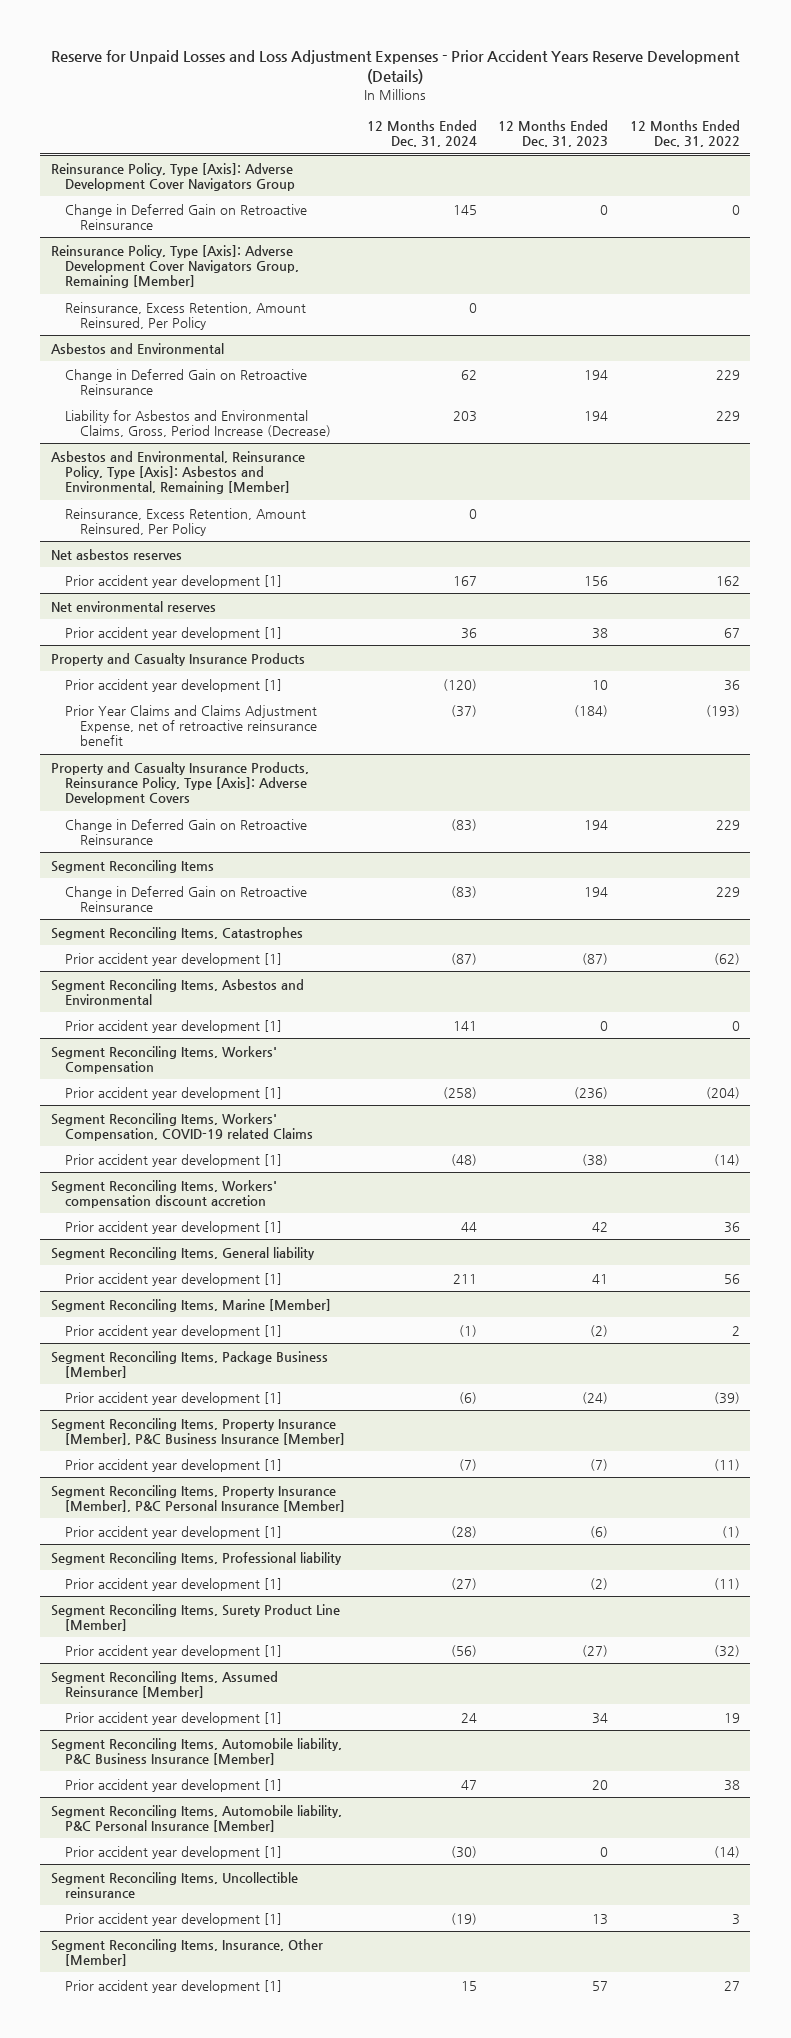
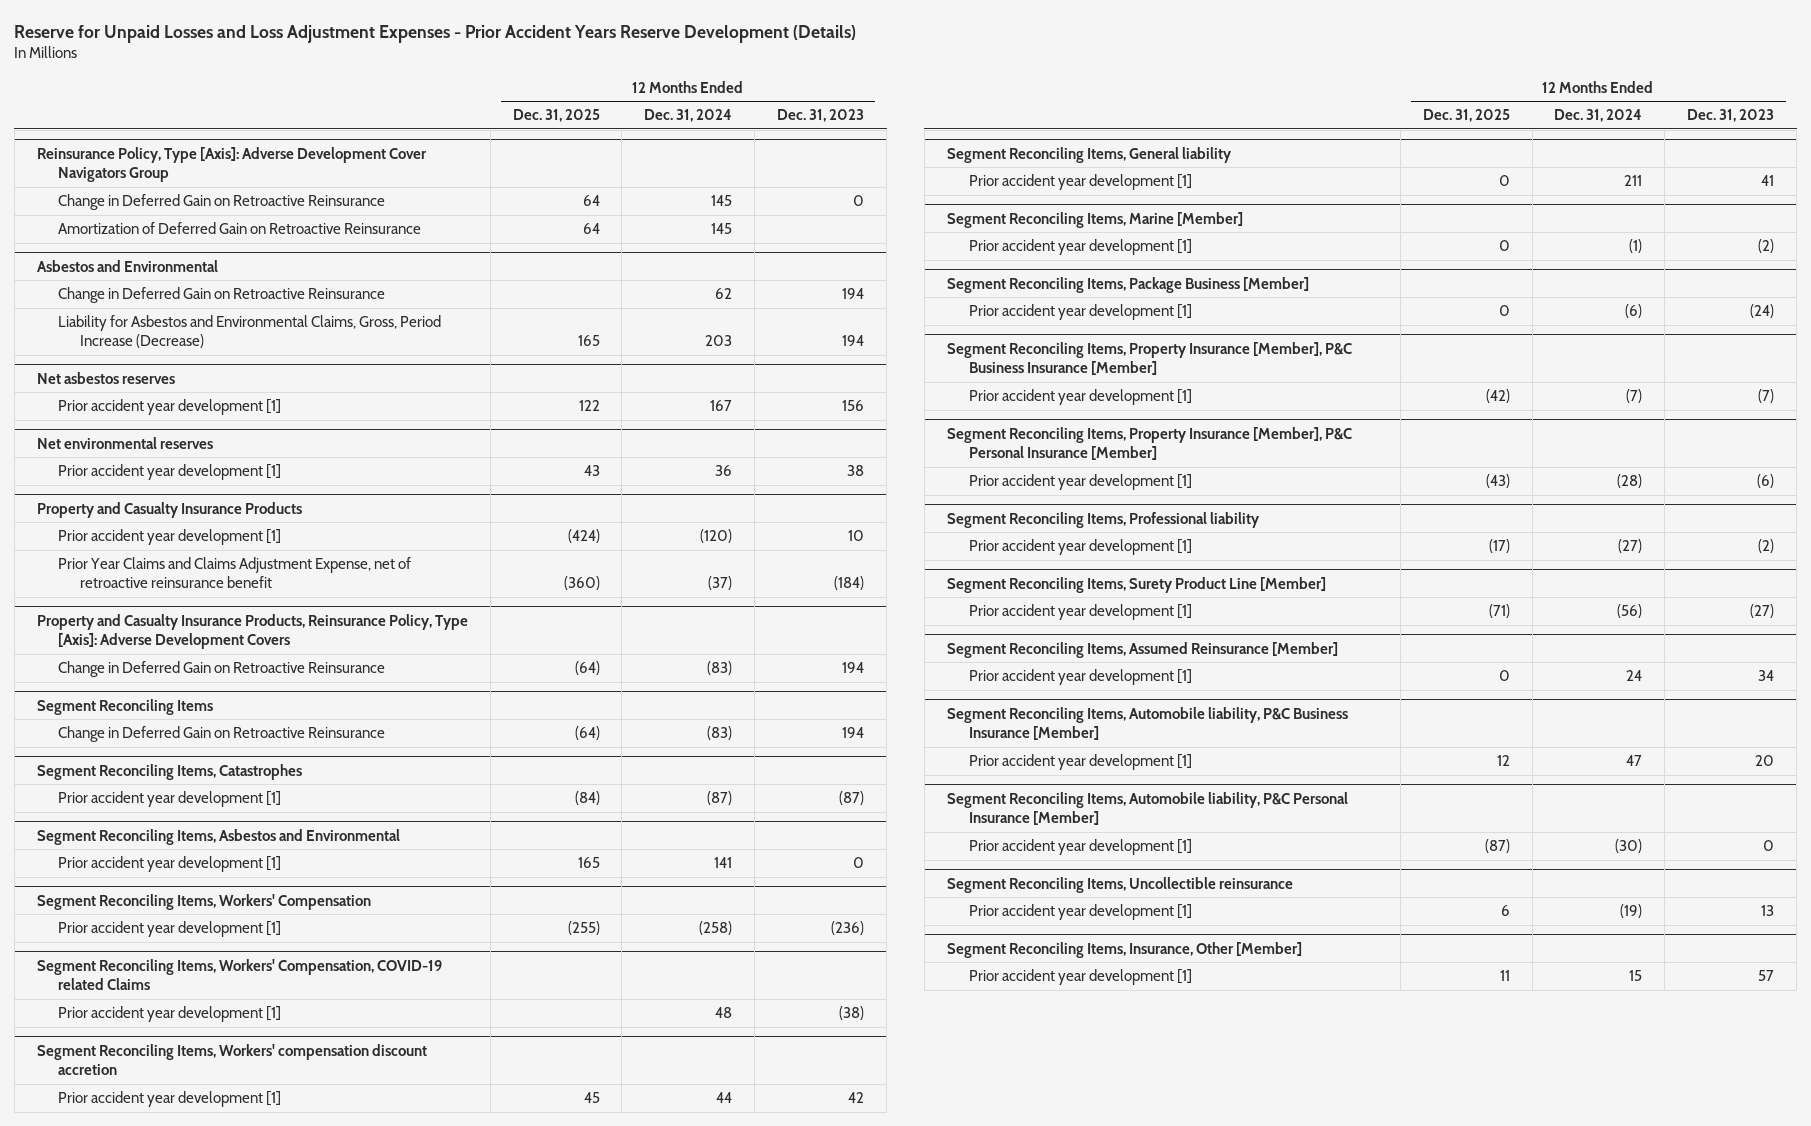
[629,119,740,148] 12 Months Ended Dec. 31, 2022 -> none
none -> [512,109,600,123] Dec. 31, 2025
[50,244,300,289] Reinsurance Policy, Type [Axis]: Adverse Development Cover Navigators Group, Remaining [Member] -> none
[65,301,307,330] Reinsurance, Excess Retention, Amount Reinsured, Per Policy -> none
none -> [58,222,422,235] Amortization of Deferred Gain on Retroactive Reinsurance
[50,450,305,495] Asbestos and Environmental, Reinsurance Policy, Type [Axis]: Asbestos and Environmental, Remaining [Member] -> none
[65,507,307,536] Reinsurance, Excess Retention, Amount Reinsured, Per Policy -> none
[450,1153,477,1166] (48) -> [715,1007,733,1019] 48

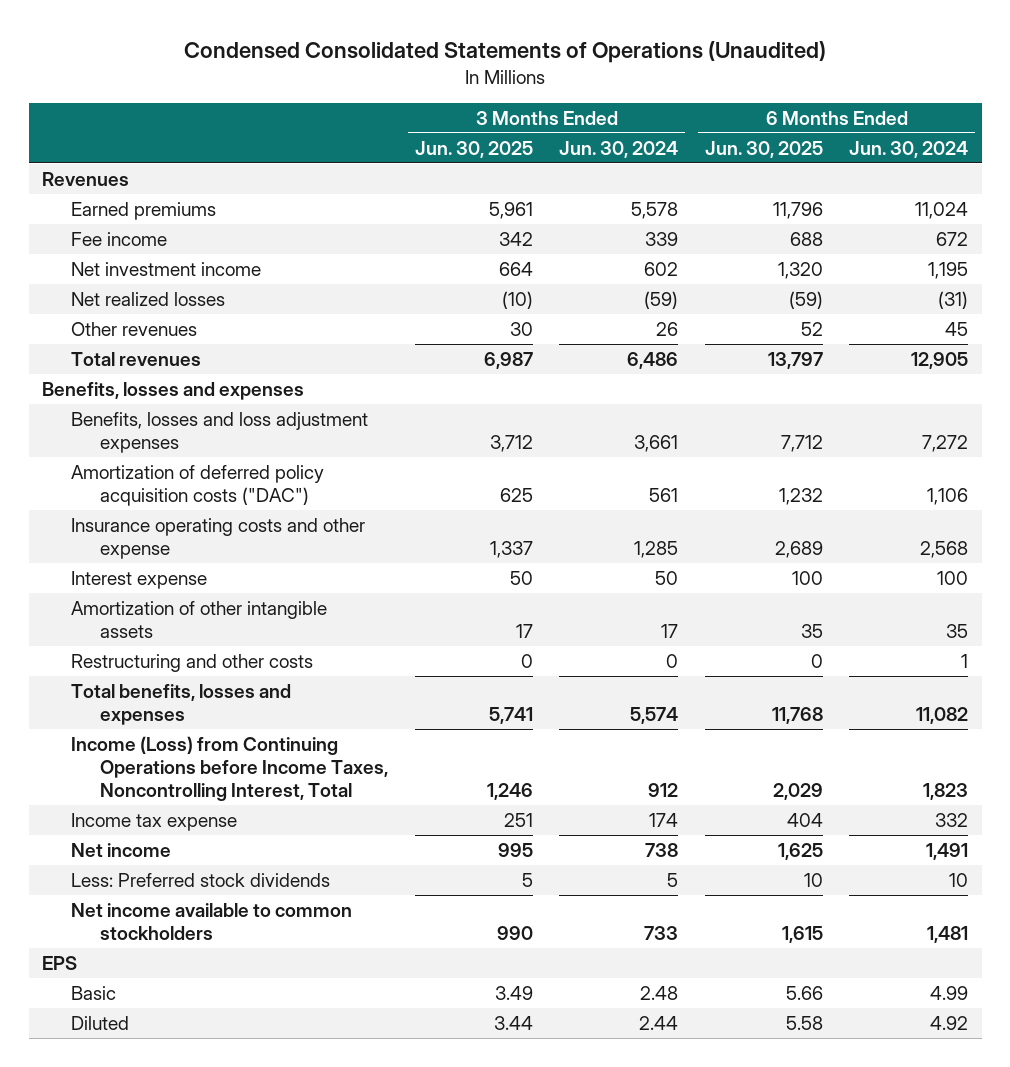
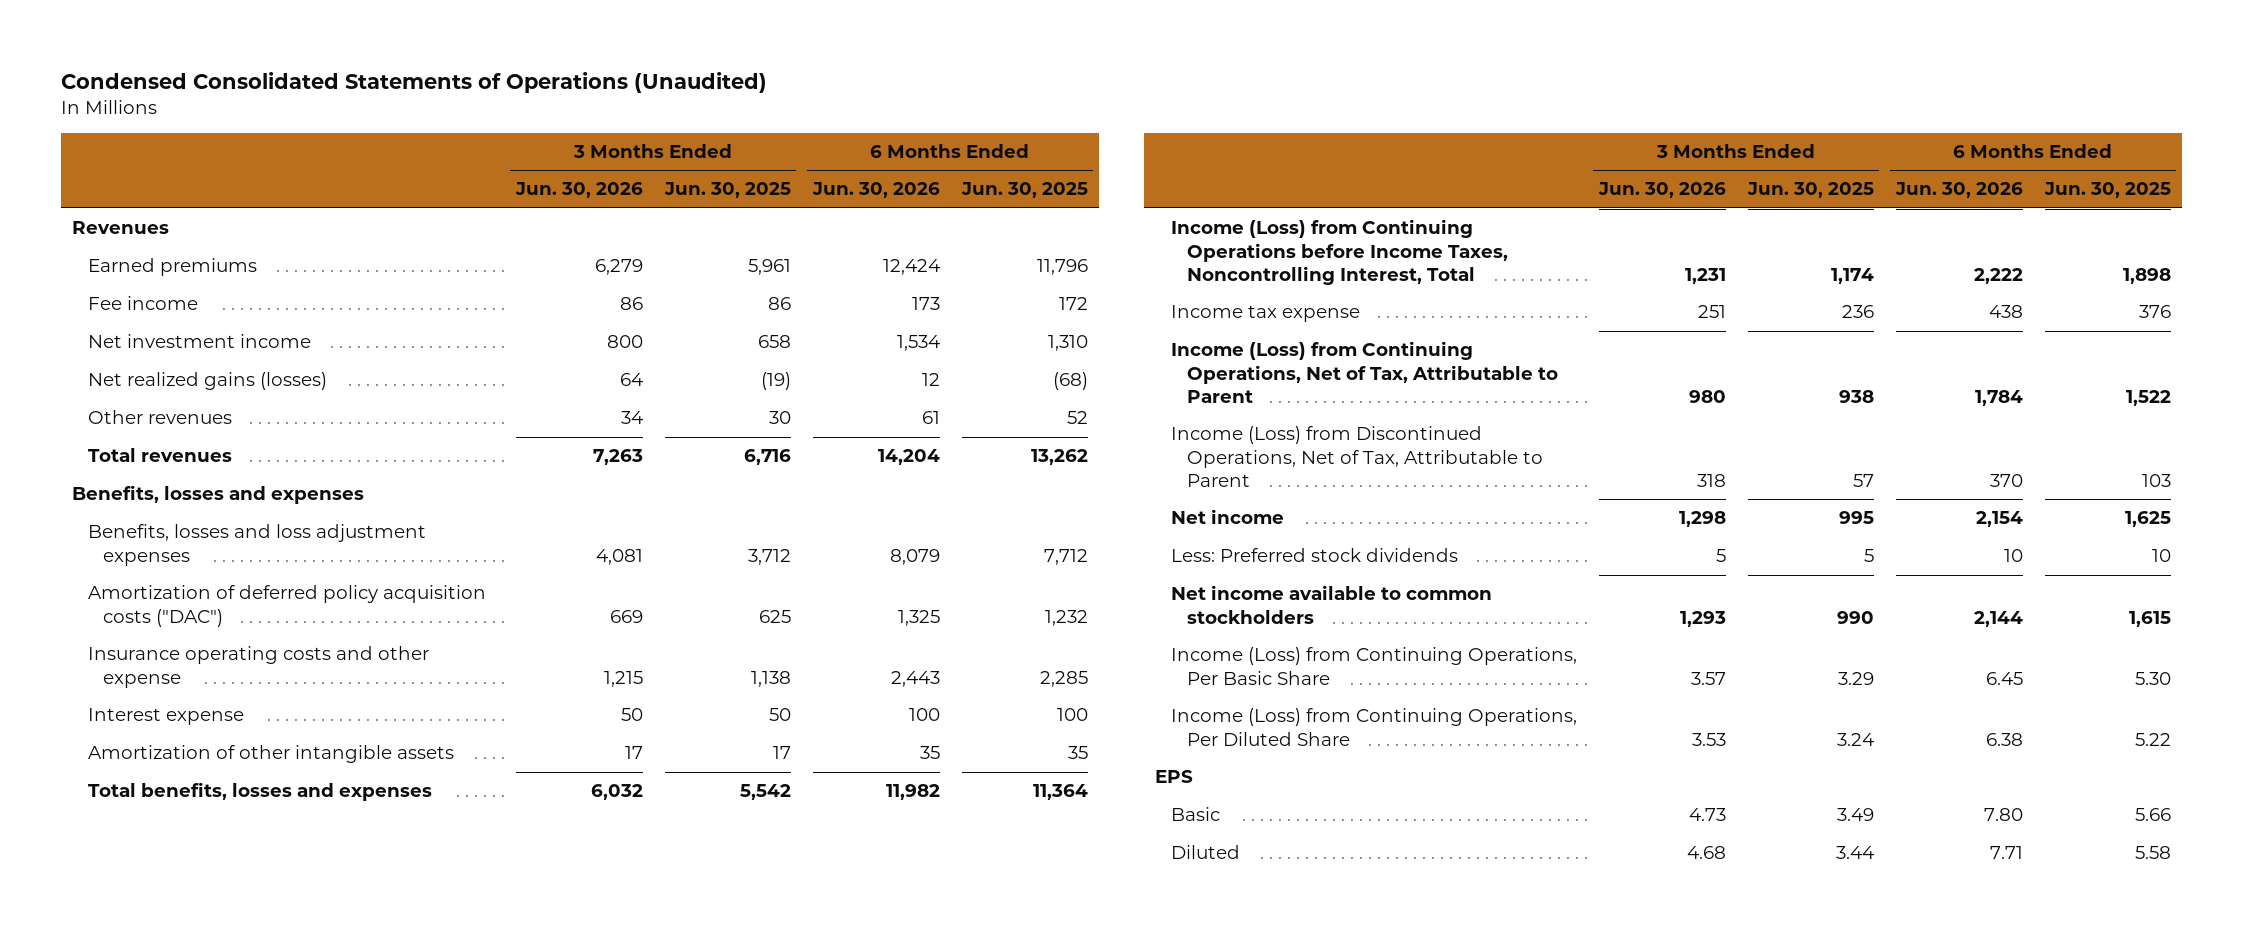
[559,140,679,158] Jun. 30, 2024 -> none
[849,140,969,158] Jun. 30, 2024 -> none
none -> [514,182,643,199] Jun. 30, 2026
none -> [811,182,940,199] Jun. 30, 2026
[498,231,533,246] 342 -> [767,297,791,311] 86
[789,231,823,246] 688 -> [1058,297,1088,311] 172
[498,261,533,276] 664 -> [757,335,791,349] 658
[777,261,823,279] 1,320 -> [1047,335,1088,352] 1,310
[71,291,226,306] Net realized losses -> [87,372,327,391] Net realized gains (losses)
[501,290,533,309] (10) -> [760,372,791,391] (19)
[788,290,823,309] (59) -> [1052,372,1088,391] (68)
[483,351,533,369] 6,987 -> [743,449,791,466] 6,716
[767,351,823,369] 13,797 -> [1030,449,1088,466] 13,262
[489,540,533,558] 1,337 -> [750,670,791,687] 1,138
[774,540,823,558] 2,689 -> [1039,670,1088,687] 2,285
[71,653,314,672] Restructuring and other costs -> none
[488,706,533,724] 5,741 -> [739,784,791,801] 5,542
[771,706,823,724] 11,768 -> [1032,784,1088,801] 11,364
[486,782,533,800] 1,246 -> [1830,267,1874,284] 1,174
[772,782,823,800] 2,029 -> [2122,267,2171,284] 1,898
[503,812,533,827] 251 -> [1841,305,1874,319] 236
[786,812,823,827] 404 -> [2138,305,2171,319] 376
none -> [1170,341,1558,403] Income (Loss) from Continuing Operations, Net of Tax, Attributable to Parent
none -> [1170,426,1543,487] Income (Loss) from Discontinued Operations, Net of Tax, Attributable to Parent
none -> [1170,647,1577,685] Income (Loss) from Continuing Operations, Per Basic Share
none -> [1170,708,1577,746] Income (Loss) from Continuing Operations, Per Diluted Share

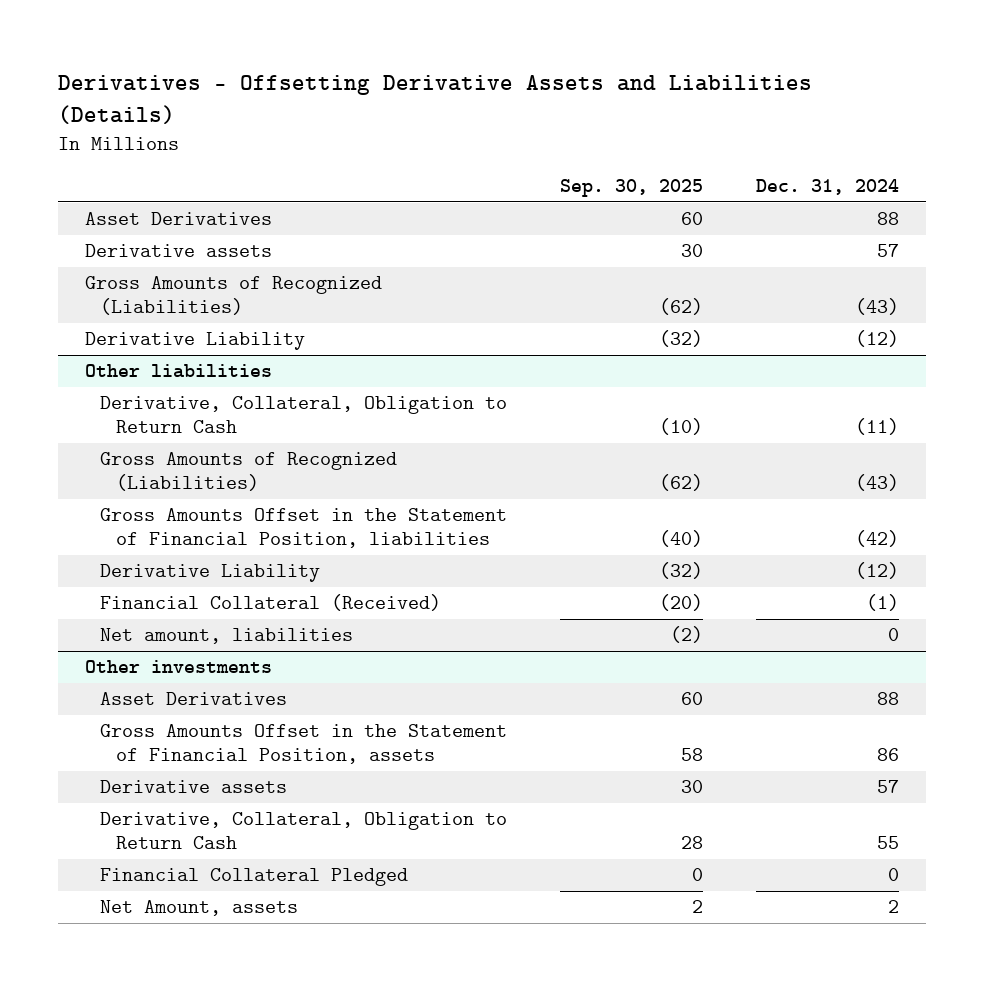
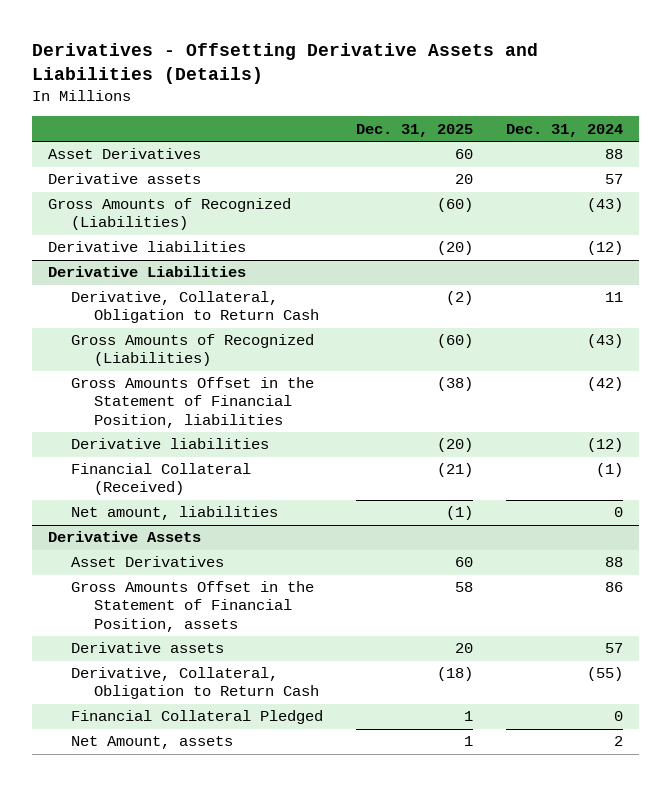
[560,179,704,198] Sep. 30, 2025 -> none
none -> [355,123,473,137] Dec. 31, 2025
[84,332,305,351] Derivative Liability -> [48,241,247,253] Derivative liabilities
[84,364,272,379] Other liabilities -> [48,266,247,278] Derivative Liabilities
[855,418,900,436] (11) -> [604,292,623,303] 11
[100,564,321,583] Derivative Liability -> [71,438,270,450] Derivative liabilities
[84,660,272,674] Other investments -> [48,531,202,543] Derivative Assets
[877,836,900,850] 55 -> [586,667,623,682] (55)

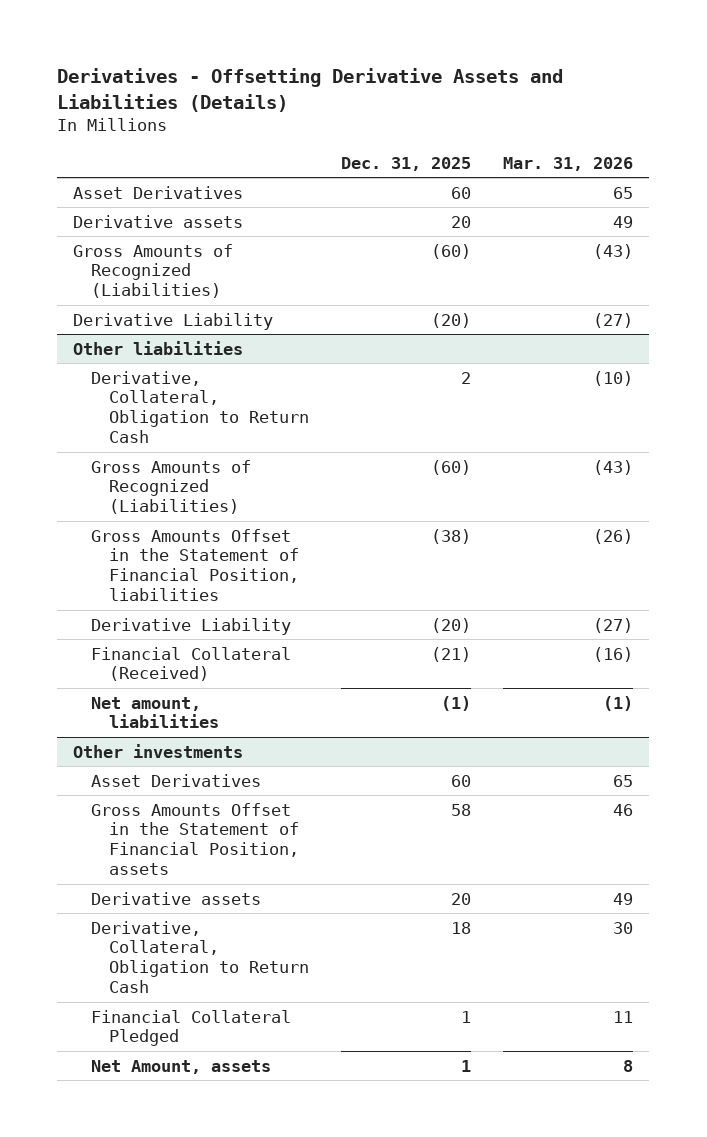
[505,123,623,137] Dec. 31, 2024 -> none
none -> [503,156,634,171] Mar. 31, 2026
[48,241,247,253] Derivative liabilities -> [73,312,274,330] Derivative Liability
[48,266,247,278] Derivative Liabilities -> [73,340,244,355] Other liabilities
[445,291,473,306] (2) -> [461,371,472,384] 2
[71,438,270,450] Derivative liabilities -> [91,617,292,635] Derivative Liability
[48,531,202,543] Derivative Assets -> [73,743,244,758] Other investments
[436,667,473,682] (18) -> [451,921,472,934] 18

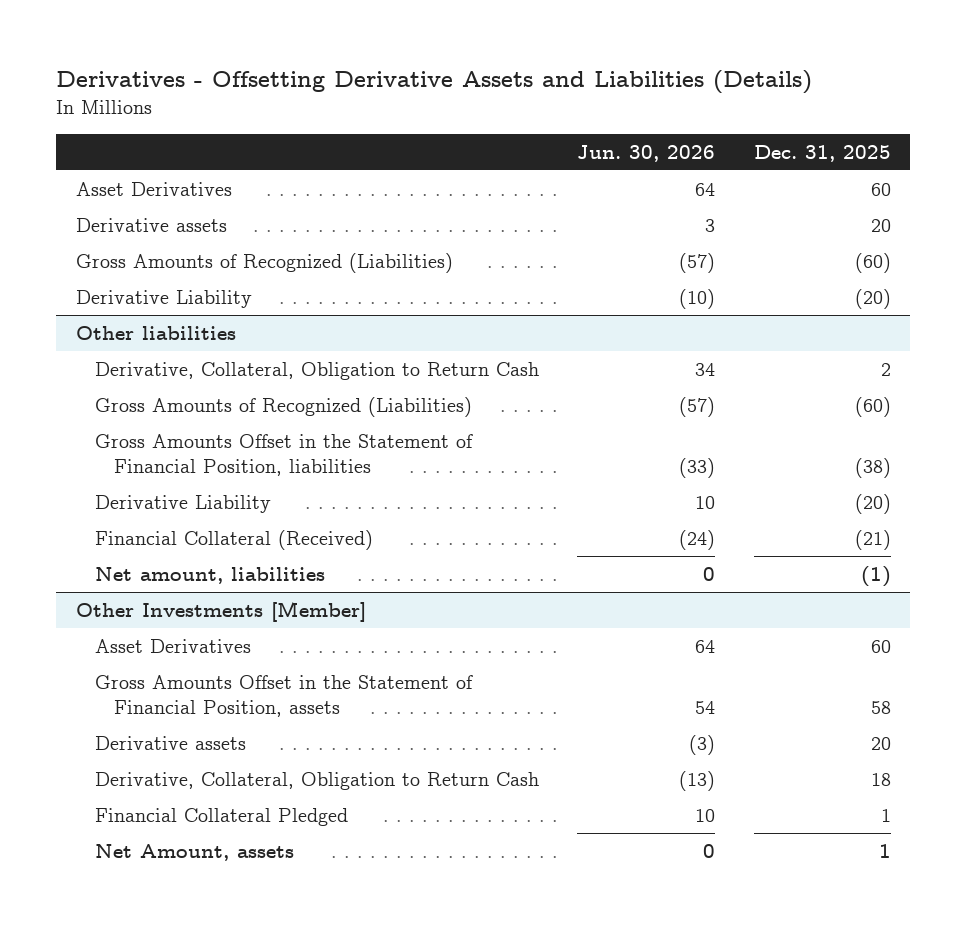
[503,156,634,171] Mar. 31, 2026 -> none
none -> [577,144,716,162] Jun. 30, 2026
[73,743,244,758] Other investments -> [75,600,366,622] Other Investments [Member]

